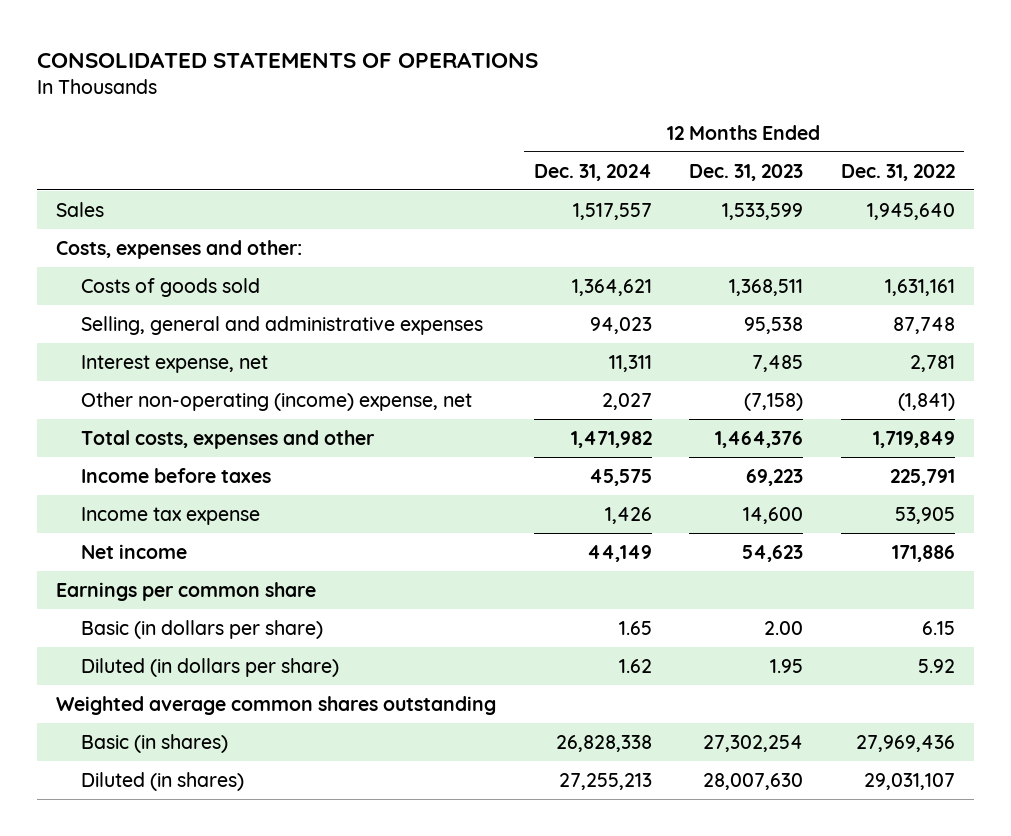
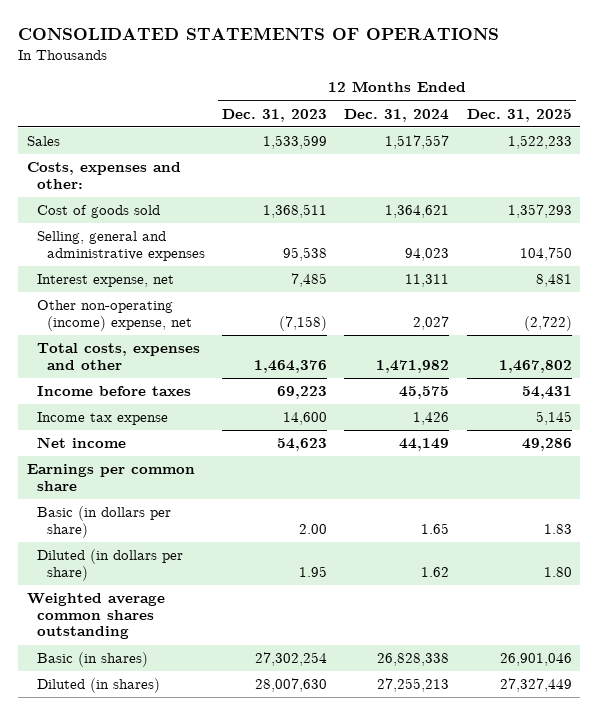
[840,163,955,181] Dec. 31, 2022 -> none
none -> [466,108,572,122] Dec. 31, 2025
[80,277,260,297] Costs of goods sold -> [37,205,161,219] Cost of goods sold

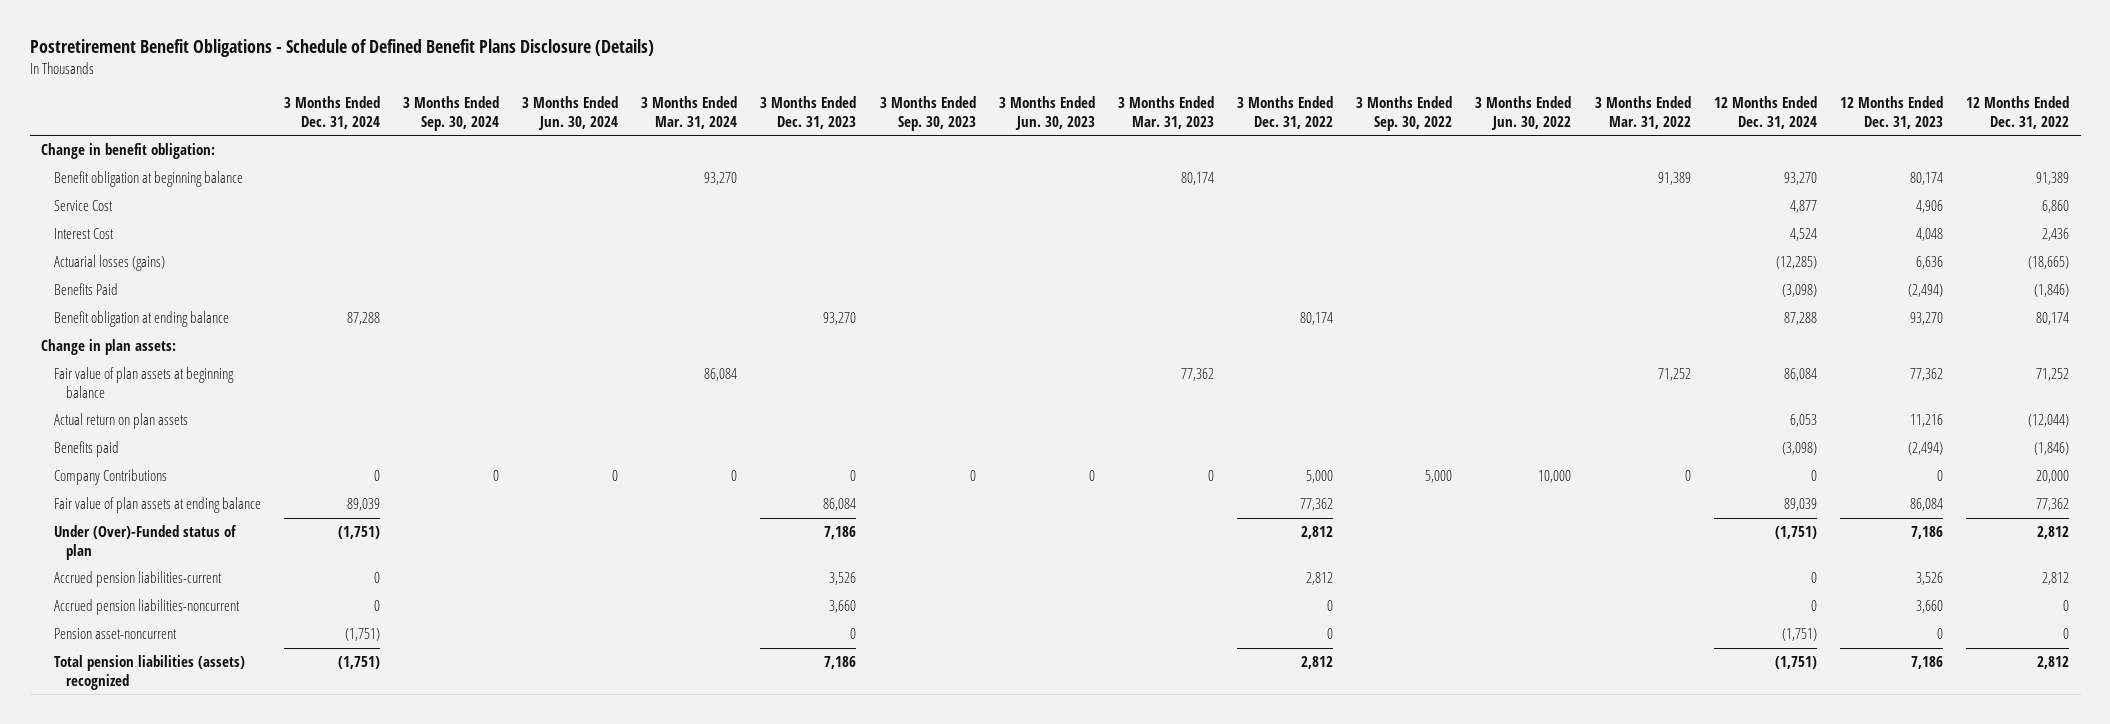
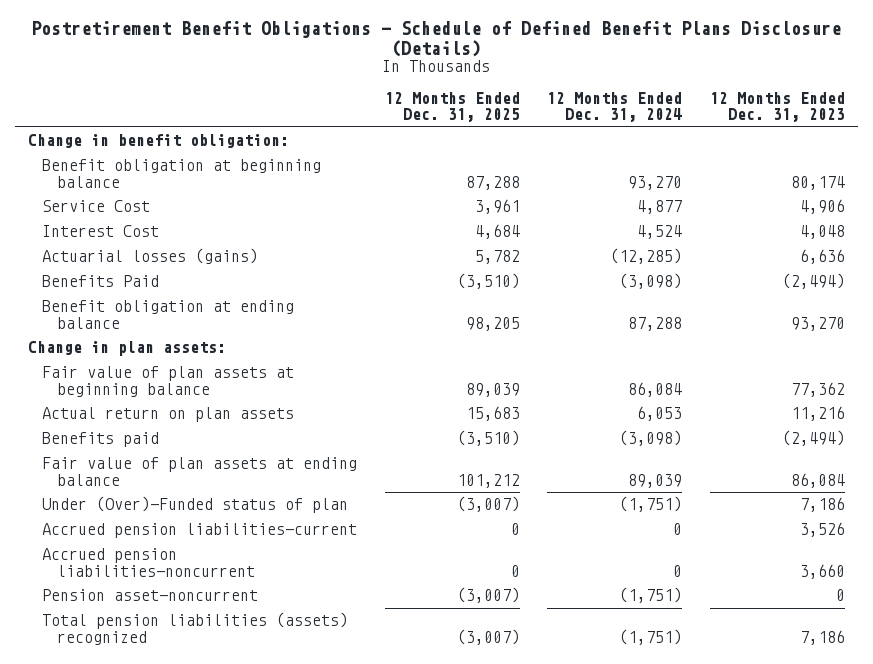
[283,96,380,129] 3 Months Ended Dec. 31, 2024 -> none
[402,96,499,131] 3 Months Ended Sep. 30, 2024 -> none
[522,96,619,130] 3 Months Ended Jun. 30, 2024 -> none
[641,96,738,129] 3 Months Ended Mar. 31, 2024 -> none
[760,96,857,129] 3 Months Ended Dec. 31, 2023 -> none
[879,96,976,131] 3 Months Ended Sep. 30, 2023 -> none
[998,96,1095,130] 3 Months Ended Jun. 30, 2023 -> none
[1117,96,1214,129] 3 Months Ended Mar. 31, 2023 -> none
[1237,96,1334,129] 3 Months Ended Dec. 31, 2022 -> none
[1356,96,1453,131] 3 Months Ended Sep. 30, 2022 -> none
[1475,96,1572,130] 3 Months Ended Jun. 30, 2022 -> none
[1594,96,1691,129] 3 Months Ended Mar. 31, 2022 -> none
[1966,96,2070,129] 12 Months Ended Dec. 31, 2022 -> none
none -> [384,91,520,123] 12 Months Ended Dec. 31, 2025
[53,469,167,486] Company Contributions -> none

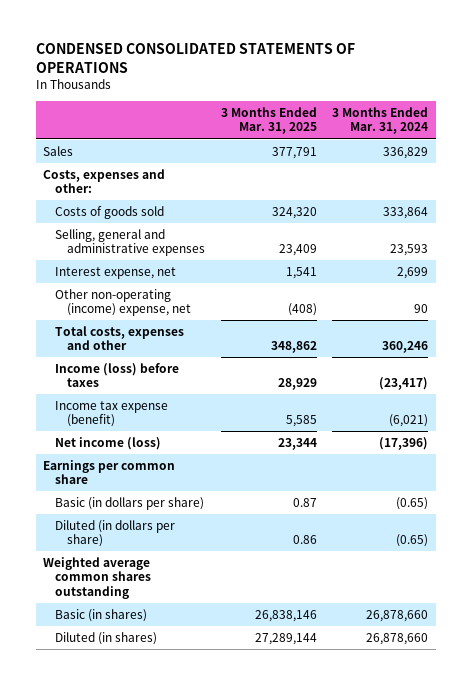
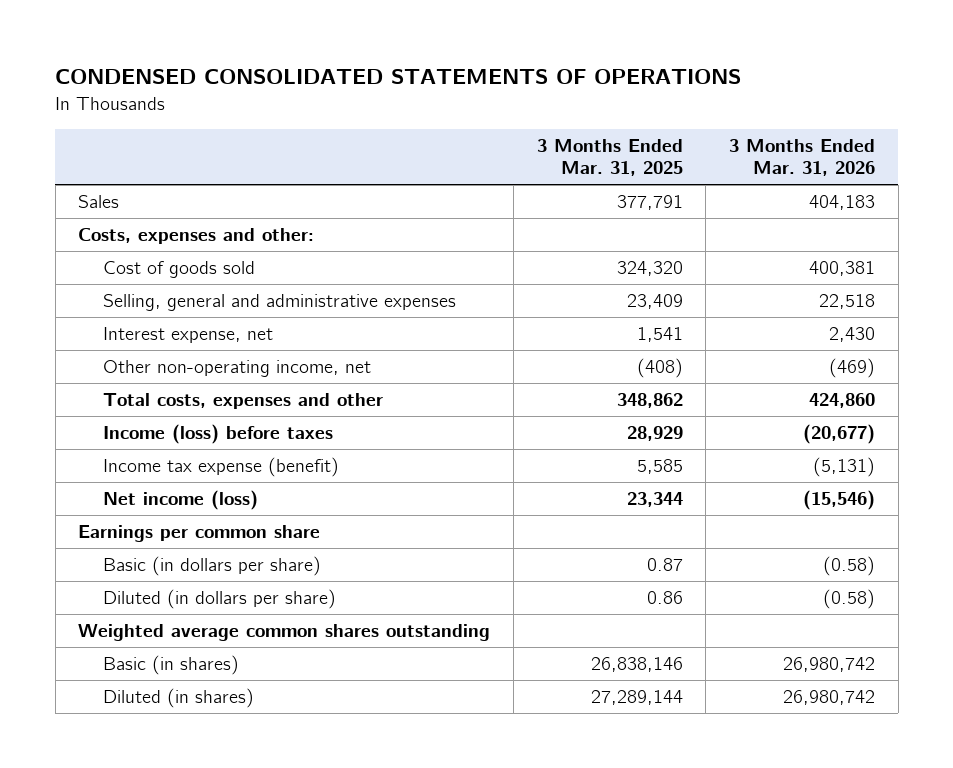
[332,107,429,135] 3 Months Ended Mar. 31, 2024 -> none
none -> [728,138,875,177] 3 Months Ended Mar. 31, 2026
[55,205,165,219] Costs of goods sold -> [103,260,256,278] Cost of goods sold
[55,288,191,317] Other non-operating (income) expense, net -> [103,359,372,377] Other non-operating income, net

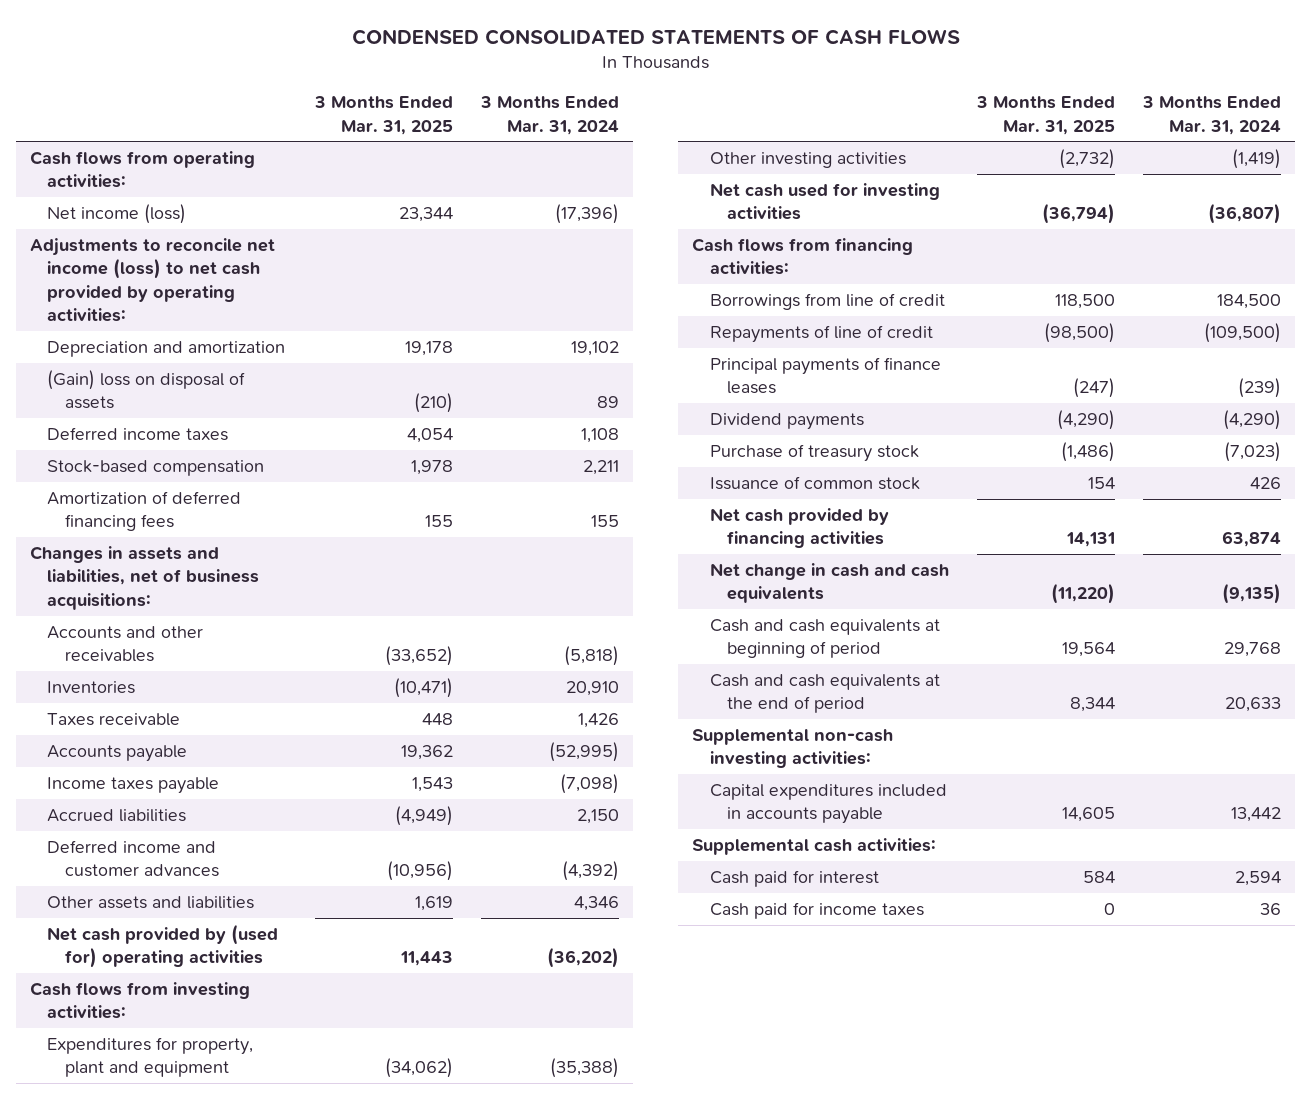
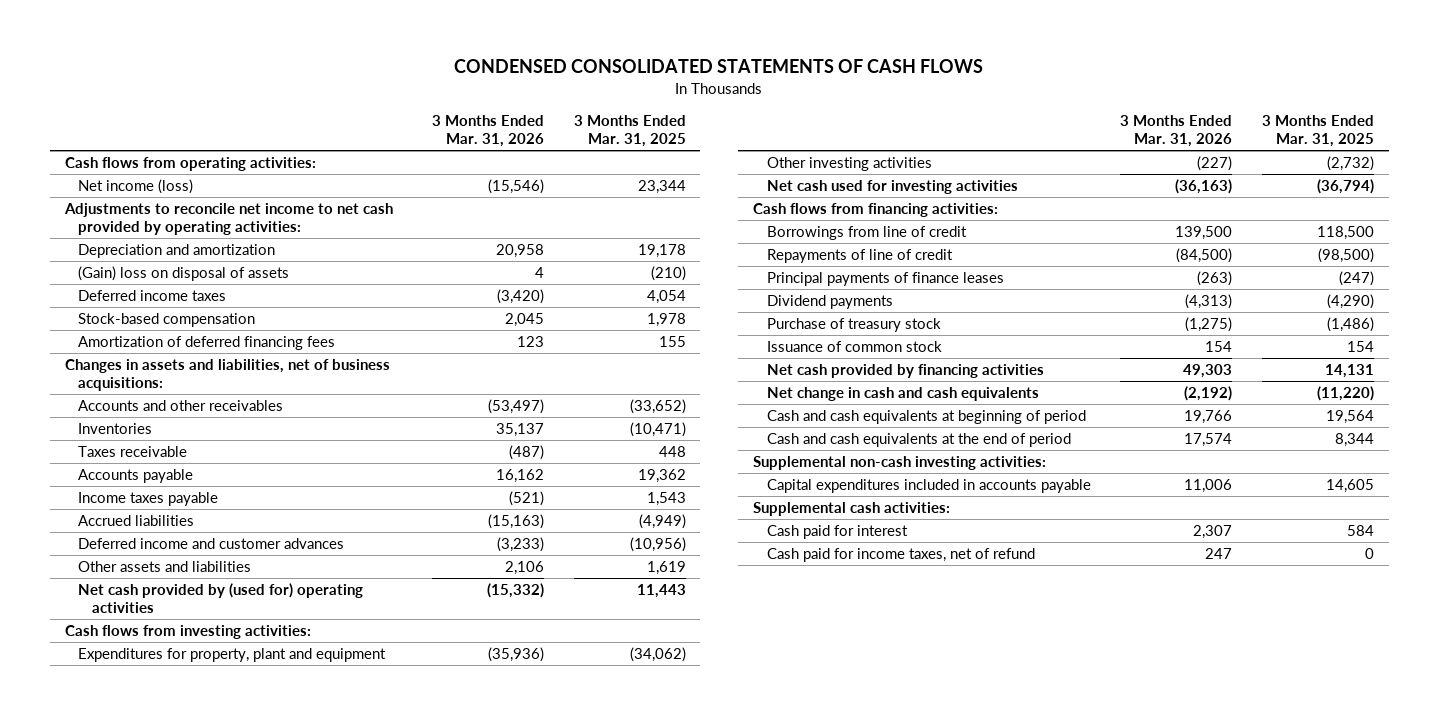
[479,96,619,135] 3 Months Ended Mar. 31, 2024 -> none
none -> [432,114,545,147] 3 Months Ended Mar. 31, 2026
[30,238,276,323] Adjustments to reconcile net income (loss) to net cash provided by operating activities: -> [63,203,393,236] Adjustments to reconcile net income to net cash provided by operating activities:
[709,902,924,920] Cash paid for income taxes -> [766,548,1035,563] Cash paid for income taxes, net of refund

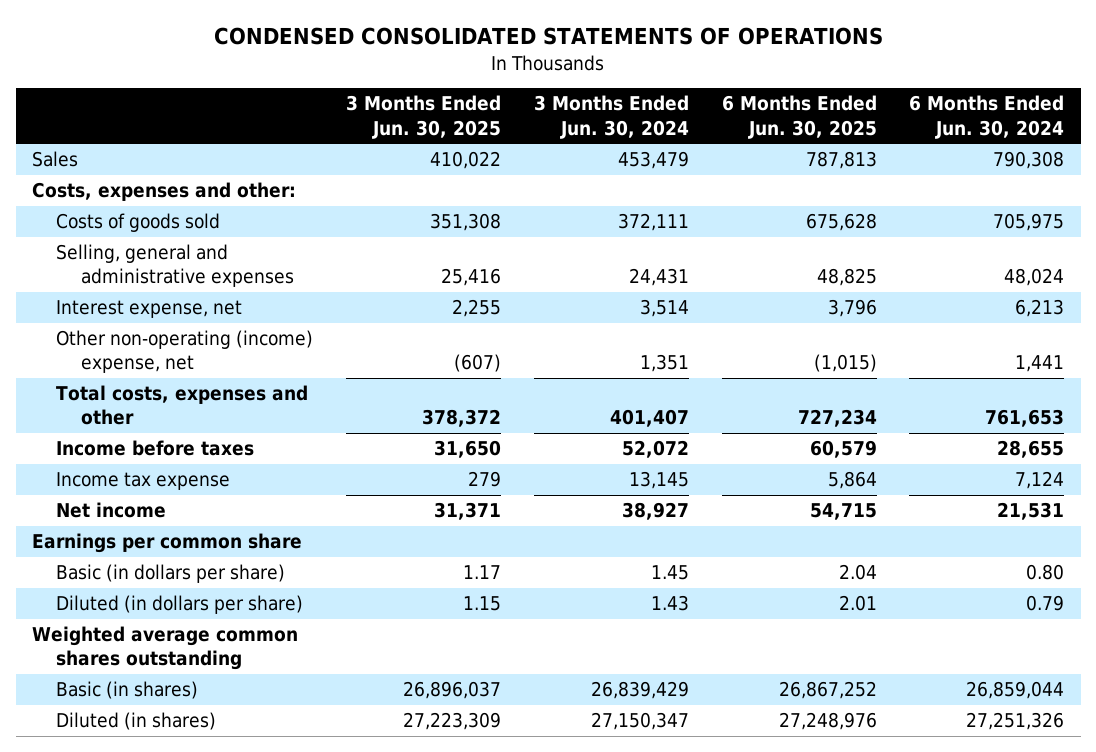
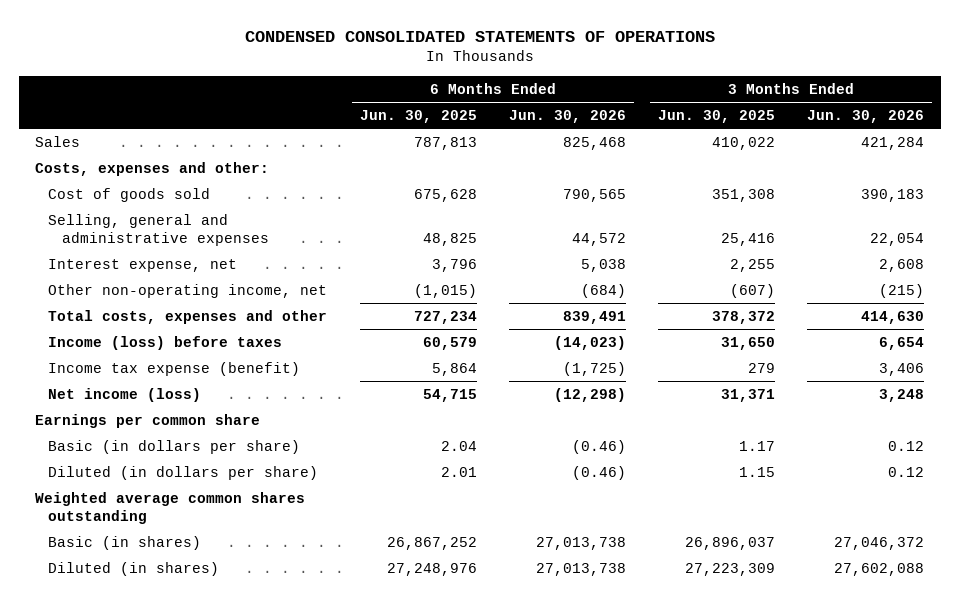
[533,95,689,139] 3 Months Ended Jun. 30, 2024 -> none
[909,95,1065,139] 6 Months Ended Jun. 30, 2024 -> none
none -> [508,109,626,123] Jun. 30, 2026
none -> [807,109,925,123] Jun. 30, 2026
[56,213,221,233] Costs of goods sold -> [48,187,211,202] Cost of goods sold
[56,330,314,374] Other non-operating (income) expense, net -> [48,283,328,298] Other non-operating income, net
[56,440,255,457] Income before taxes -> [48,335,283,350] Income (loss) before taxes
[56,472,231,491] Income tax expense -> [48,361,301,376] Income tax expense (benefit)
[56,502,167,519] Net income -> [48,387,202,402] Net income (loss)

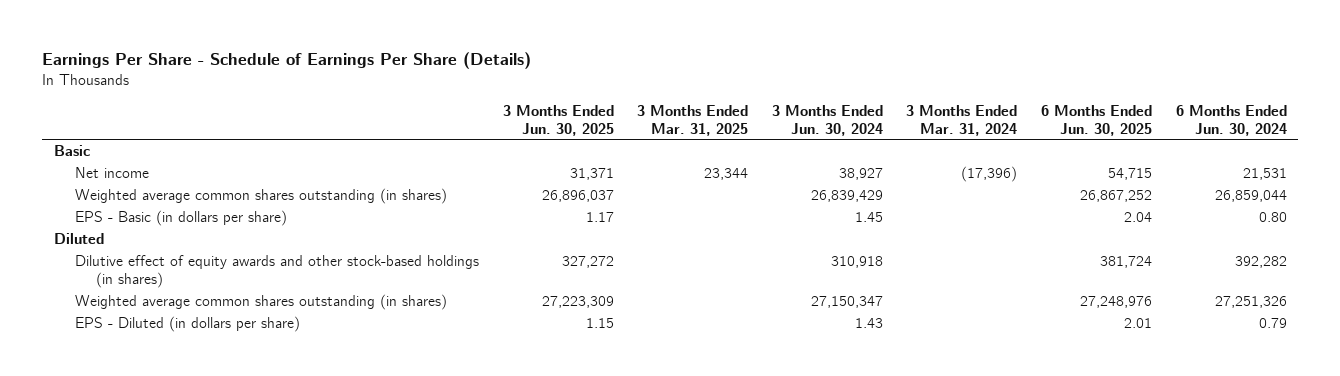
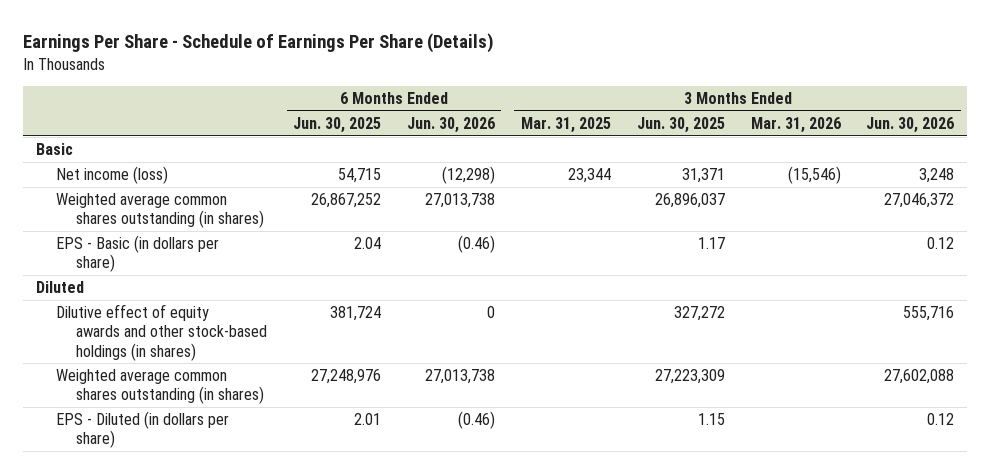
[771,104,883,136] 3 Months Ended Jun. 30, 2024 -> none
[906,104,1018,136] 3 Months Ended Mar. 31, 2024 -> none
[1175,104,1287,136] 6 Months Ended Jun. 30, 2024 -> none
none -> [406,117,495,134] Jun. 30, 2026
none -> [750,117,841,134] Mar. 31, 2026
none -> [866,117,955,134] Jun. 30, 2026
[75,167,150,179] Net income -> [56,166,169,185] Net income (loss)

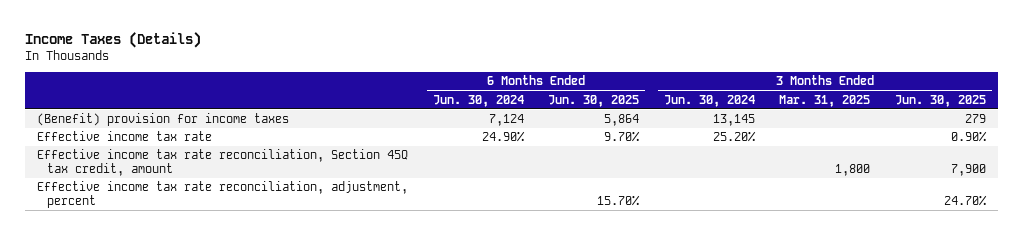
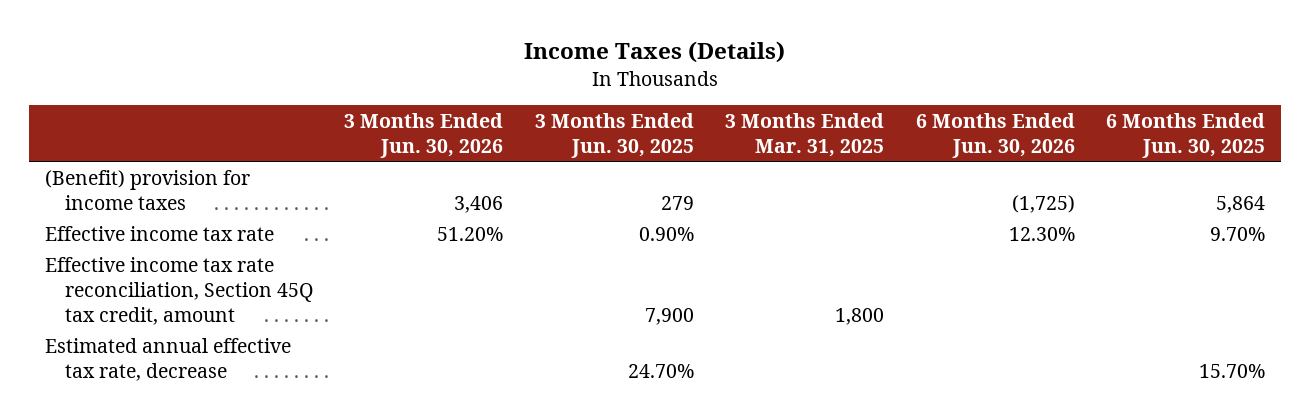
[432,94,524,107] Jun. 30, 2024 -> none
[663,94,755,107] Jun. 30, 2024 -> none
none -> [344,112,504,158] 3 Months Ended Jun. 30, 2026
none -> [915,112,1075,158] 6 Months Ended Jun. 30, 2026
[37,181,409,209] Effective income tax rate reconciliation, adjustment, percent -> [44,337,291,381] Estimated annual effective tax rate, decrease

